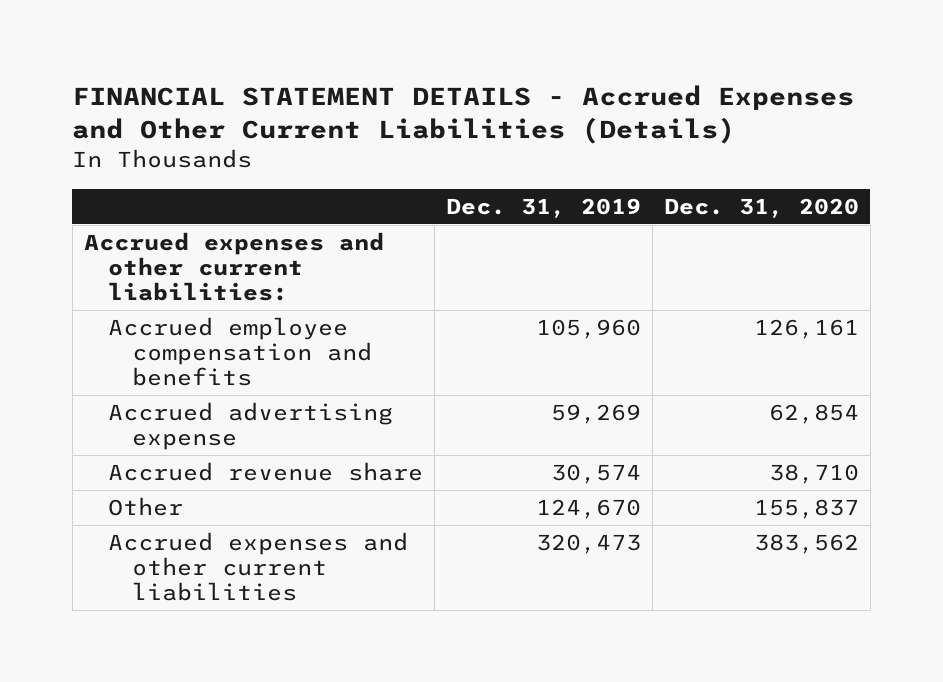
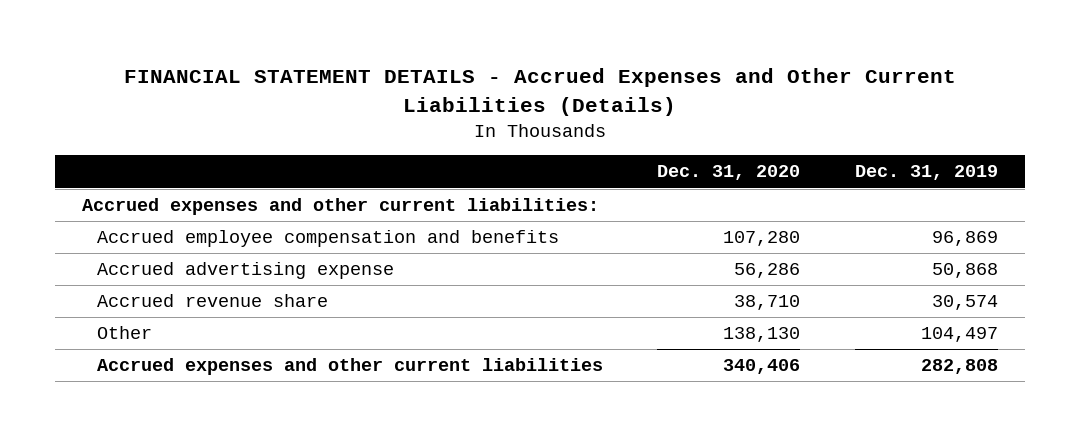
[535,319,641,340] 105,960 -> [931,231,998,247] 96,869
[753,319,859,340] 126,161 -> [723,231,801,247] 107,280
[550,404,641,425] 59,269 -> [931,263,998,279] 50,868
[768,404,859,425] 62,854 -> [734,263,801,279] 56,286
[535,499,641,520] 124,670 -> [920,327,998,343] 104,497
[753,499,859,520] 155,837 -> [723,327,801,343] 138,130
[535,534,641,555] 320,473 -> [920,359,998,375] 282,808
[753,534,859,555] 383,562 -> [723,359,801,375] 340,406

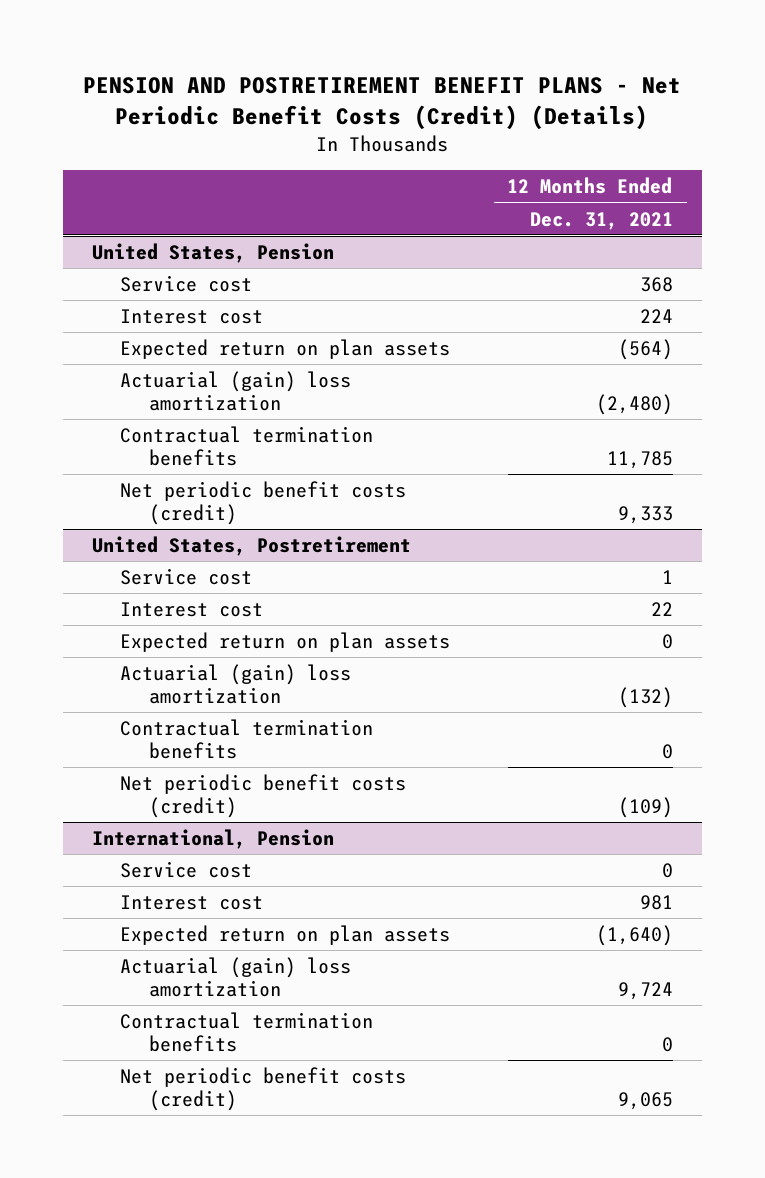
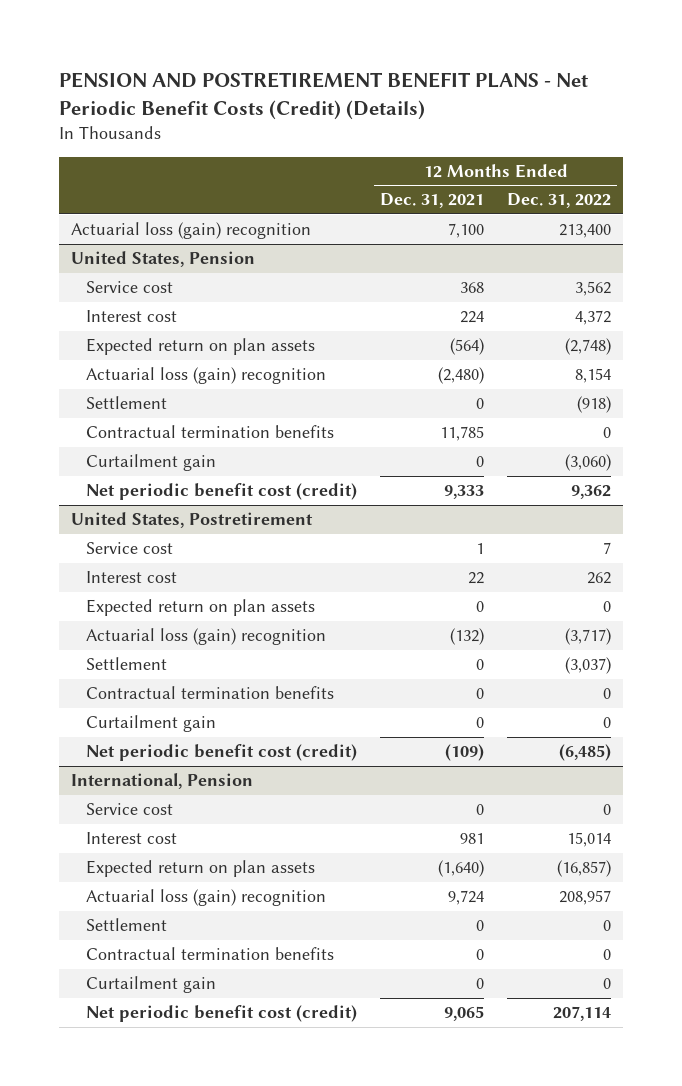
none -> [507,193,612,209] Dec. 31, 2022
none -> [70,222,311,240] Actuarial loss (gain) recognition
[120,371,352,412] Actuarial (gain) loss amortization -> [86,367,327,385] Actuarial loss (gain) recognition
none -> [86,396,168,410] Settlement
none -> [86,454,217,472] Curtailment gain
[120,481,407,526] Net periodic benefit costs (credit) -> [86,483,358,501] Net periodic benefit cost (credit)
[120,664,352,705] Actuarial (gain) loss amortization -> [86,628,327,646] Actuarial loss (gain) recognition
none -> [86,657,168,671] Settlement
none -> [86,715,217,733] Curtailment gain
[120,774,407,819] Net periodic benefit costs (credit) -> [86,744,358,762] Net periodic benefit cost (credit)
[120,957,352,998] Actuarial (gain) loss amortization -> [86,889,327,907] Actuarial loss (gain) recognition
none -> [86,918,168,932] Settlement
none -> [86,976,217,994] Curtailment gain
[120,1067,407,1112] Net periodic benefit costs (credit) -> [86,1005,358,1023] Net periodic benefit cost (credit)

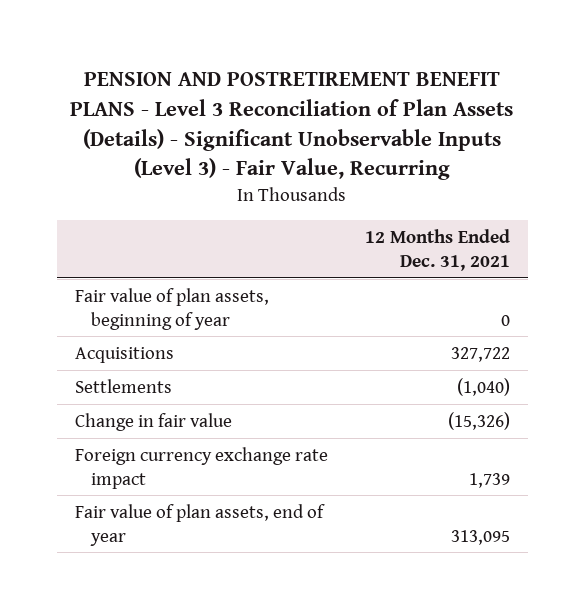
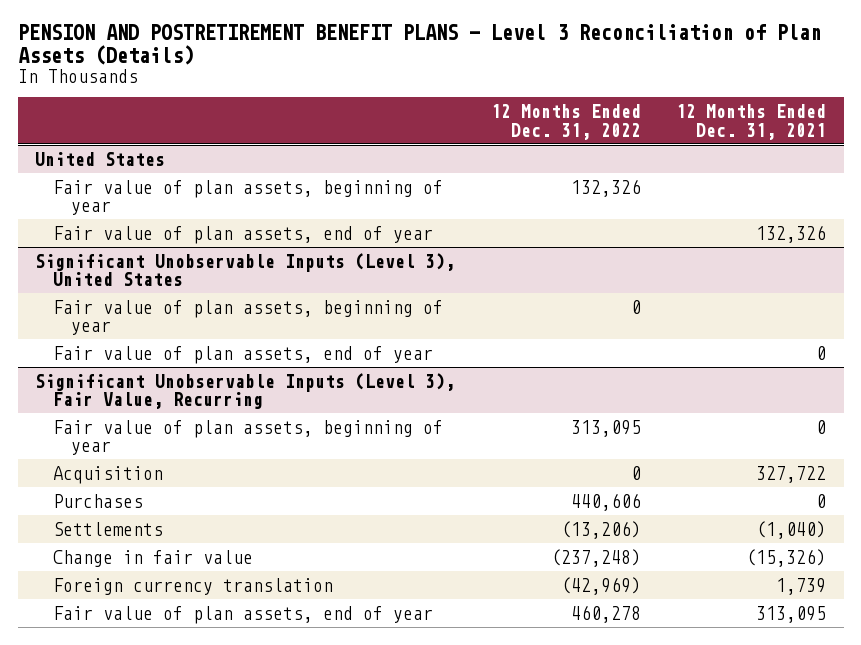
[70,72,514,181] PENSION AND POSTRETIREMENT BENEFIT PLANS - Level 3 Reconciliation of Plan Assets (Details) - Significant Unobservable Inputs (Level 3) - Fair Value, Recurring -> [17,24,821,66] PENSION AND POSTRETIREMENT BENEFIT PLANS - Level 3 Reconciliation of Plan Assets (Details)
none -> [490,104,641,140] 12 Months Ended Dec. 31, 2022
none -> [35,151,166,166] United States
none -> [53,179,444,216] Fair value of plan assets, beginning of year
none -> [53,225,434,244] Fair value of plan assets, end of year
none -> [35,252,456,287] Significant Unobservable Inputs (Level 3), United States
none -> [53,299,444,336] Fair value of plan assets, beginning of year
none -> [53,345,434,364] Fair value of plan assets, end of year
none -> [35,372,456,410] Significant Unobservable Inputs (Level 3), Fair Value, Recurring
[74,346,174,363] Acquisitions -> [53,465,164,484] Acquisition
none -> [53,493,144,508] Purchases
[74,446,328,489] Foreign currency exchange rate impact -> [53,577,334,595] Foreign currency translation

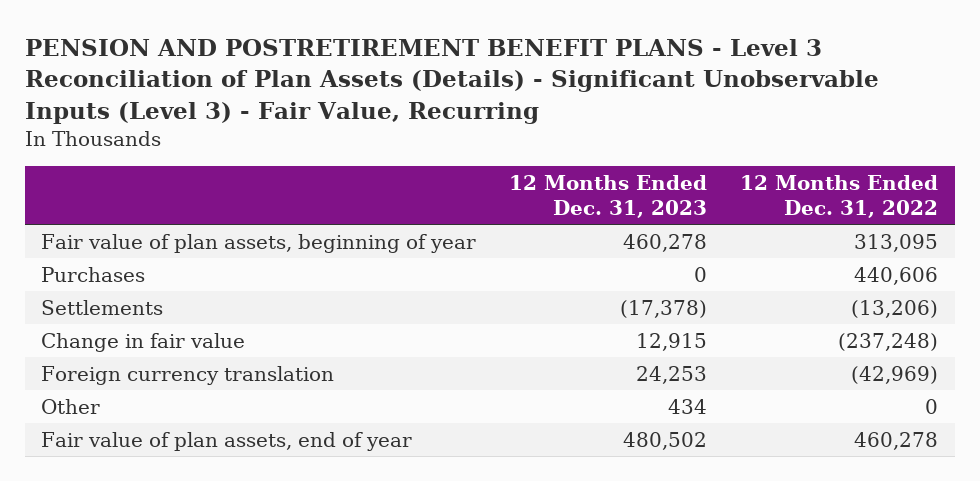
[17,24,821,66] PENSION AND POSTRETIREMENT BENEFIT PLANS - Level 3 Reconciliation of Plan Assets (Details) -> [24,39,879,124] PENSION AND POSTRETIREMENT BENEFIT PLANS - Level 3 Reconciliation of Plan Assets (Details) - Significant Unobservable Inputs (Level 3) - Fair Value, Recurring
[676,104,827,140] 12 Months Ended Dec. 31, 2021 -> none
none -> [509,174,708,219] 12 Months Ended Dec. 31, 2023
[35,151,166,166] United States -> none
[53,179,444,216] Fair value of plan assets, beginning of year -> none
[53,225,434,244] Fair value of plan assets, end of year -> none
[35,252,456,287] Significant Unobservable Inputs (Level 3), United States -> none
[53,299,444,336] Fair value of plan assets, beginning of year -> none
[53,345,434,364] Fair value of plan assets, end of year -> none
[35,372,456,410] Significant Unobservable Inputs (Level 3), Fair Value, Recurring -> none
[53,465,164,484] Acquisition -> none
none -> [41,398,101,414] Other

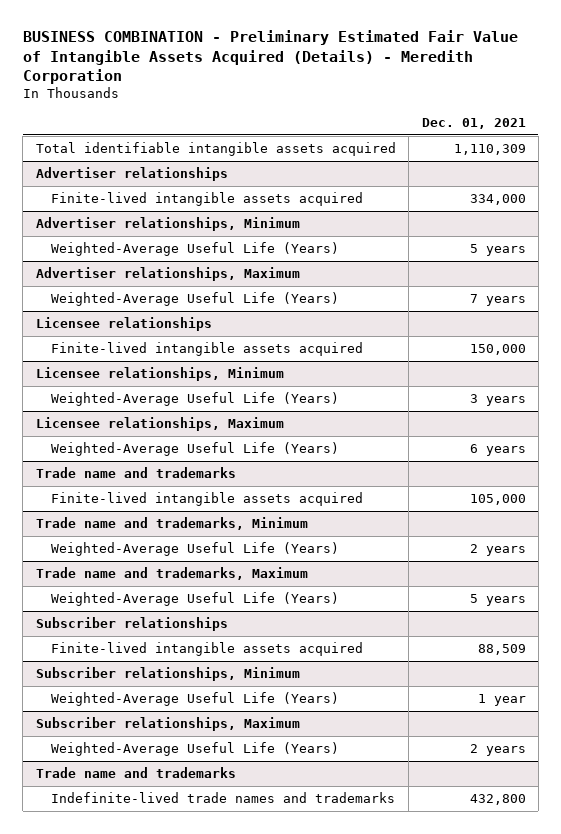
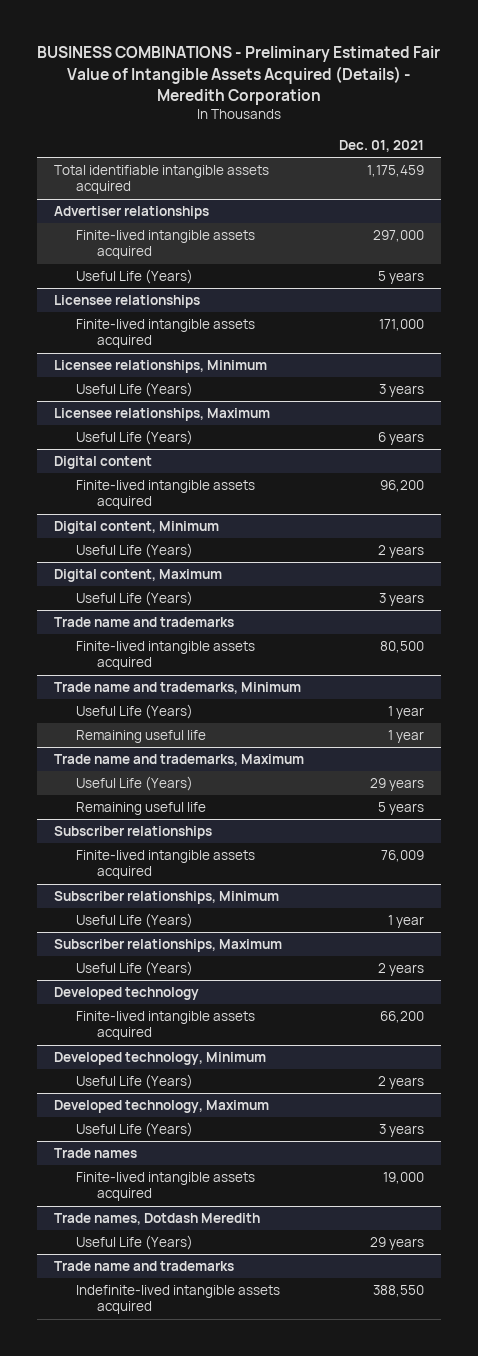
[22,30,518,84] BUSINESS COMBINATION - Preliminary Estimated Fair Value of Intangible Assets Acquired (Details) - Meredith Corporation -> [36,46,440,105] BUSINESS COMBINATIONS - Preliminary Estimated Fair Value of Intangible Assets Acquired (Details) - Meredith Corporation
[453,143,526,155] 1,110,309 -> [366,165,424,178] 1,175,459
[35,216,300,231] Advertiser relationships, Minimum -> none
[35,266,300,281] Advertiser relationships, Maximum -> none
[51,291,340,306] Weighted-Average Useful Life (Years) -> none
[469,193,526,205] 334,000 -> [372,230,424,243] 297,000
[51,241,340,256] Weighted-Average Useful Life (Years) -> [75,269,193,285] Useful Life (Years)
[469,343,526,355] 150,000 -> [378,319,424,332] 171,000
[51,391,340,406] Weighted-Average Useful Life (Years) -> [75,382,193,398] Useful Life (Years)
[51,441,340,456] Weighted-Average Useful Life (Years) -> [75,430,193,446] Useful Life (Years)
none -> [54,456,153,470] Digital content
none -> [75,480,255,510] Finite-lived intangible assets acquired
none -> [54,521,220,535] Digital content, Minimum
none -> [75,543,193,559] Useful Life (Years)
none -> [54,569,223,583] Digital content, Maximum
none -> [75,591,193,607] Useful Life (Years)
[469,493,526,505] 105,000 -> [379,641,424,654] 80,500
[51,541,340,556] Weighted-Average Useful Life (Years) -> [75,704,193,720] Useful Life (Years)
[469,543,526,556] 2 years -> [387,706,424,720] 1 year
none -> [75,730,206,744] Remaining useful life
[51,591,340,606] Weighted-Average Useful Life (Years) -> [75,776,193,792] Useful Life (Years)
[469,593,526,606] 5 years -> [369,778,424,792] 29 years
none -> [75,802,206,816] Remaining useful life
[477,643,526,655] 88,509 -> [380,850,424,863] 76,009
[51,691,340,706] Weighted-Average Useful Life (Years) -> [75,913,193,929] Useful Life (Years)
[51,741,340,756] Weighted-Average Useful Life (Years) -> [75,961,193,977] Useful Life (Years)
none -> [54,987,200,1001] Developed technology
none -> [75,1011,255,1041] Finite-lived intangible assets acquired
none -> [54,1052,267,1066] Developed technology, Minimum
none -> [75,1074,193,1090] Useful Life (Years)
none -> [54,1100,270,1114] Developed technology, Maximum
none -> [75,1122,193,1138] Useful Life (Years)
none -> [54,1148,138,1159] Trade names
none -> [75,1172,255,1202] Finite-lived intangible assets acquired
none -> [54,1213,261,1226] Trade names, Dotdash Meredith
none -> [75,1235,193,1251] Useful Life (Years)
[51,791,396,803] Indefinite-lived trade names and trademarks -> [75,1285,280,1315] Indefinite-lived intangible assets acquired
[469,793,526,805] 432,800 -> [372,1285,424,1298] 388,550

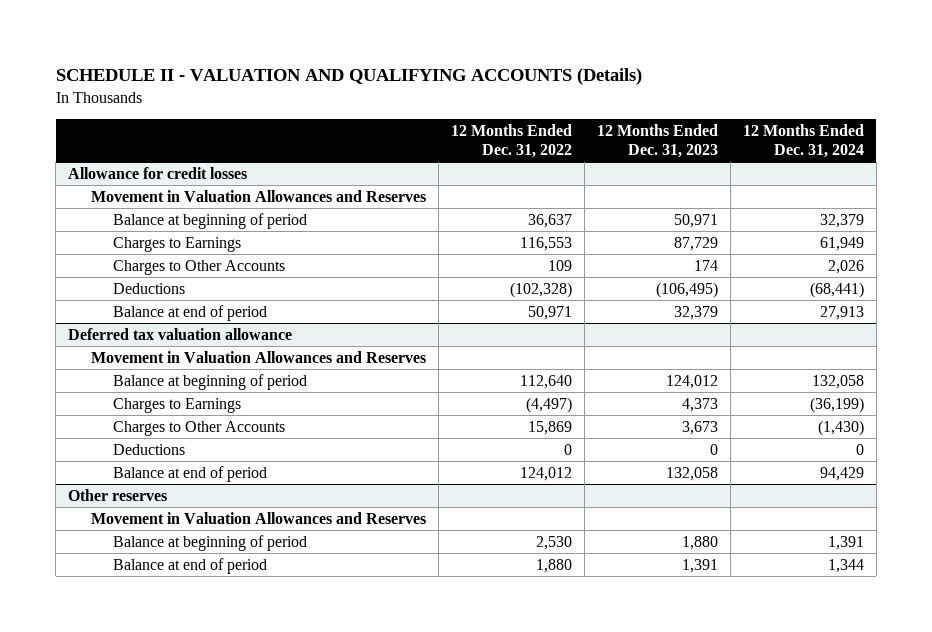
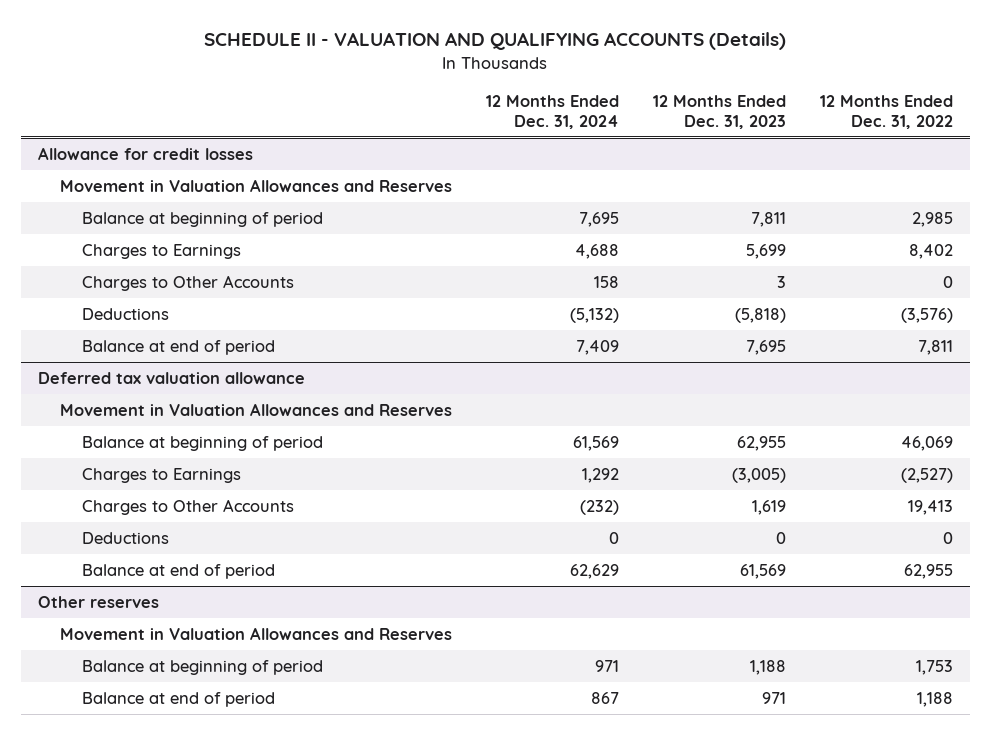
[527,213,572,228] 36,637 -> [912,211,954,227] 2,985
[673,213,718,228] 50,971 -> [750,211,786,227] 7,811
[819,213,864,228] 32,379 -> [578,211,619,227] 7,695
[519,236,572,251] 116,553 -> [909,243,954,259] 8,402
[673,236,718,251] 87,729 -> [745,243,786,259] 5,699
[819,236,864,251] 61,949 -> [574,243,619,259] 4,688
[547,259,572,271] 109 -> [943,275,954,288] 0
[693,259,718,271] 174 -> [776,275,786,288] 3
[827,259,864,274] 2,026 -> [593,275,619,288] 158
[509,281,572,298] (102,328) -> [901,307,954,323] (3,576)
[655,281,718,298] (106,495) -> [734,307,786,323] (5,818)
[809,281,864,298] (68,441) -> [569,307,619,323] (5,132)
[527,305,572,320] 50,971 -> [918,339,954,355] 7,811
[673,305,718,320] 32,379 -> [745,339,786,355] 7,695
[819,305,864,320] 27,913 -> [575,339,619,355] 7,409
[519,374,572,389] 112,640 -> [901,435,954,451] 46,069
[665,374,718,389] 124,012 -> [736,435,786,451] 62,955
[811,374,864,389] 132,058 -> [572,435,619,451] 61,569
[525,396,572,413] (4,497) -> [901,467,954,483] (2,527)
[681,397,718,412] 4,373 -> [731,467,786,483] (3,005)
[809,396,864,413] (36,199) -> [581,467,619,483] 1,292
[527,420,572,435] 15,869 -> [908,499,954,515] 19,413
[681,420,718,435] 3,673 -> [751,499,786,515] 1,619
[817,419,864,436] (1,430) -> [579,499,619,515] (232)
[519,466,572,481] 124,012 -> [904,563,954,579] 62,955
[665,466,718,481] 132,058 -> [739,563,786,579] 61,569
[819,466,864,481] 94,429 -> [569,563,619,579] 62,629
[535,535,572,550] 2,530 -> [916,659,954,675] 1,753
[681,535,718,550] 1,880 -> [749,659,786,675] 1,188
[827,535,864,550] 1,391 -> [594,659,619,672] 971
[535,558,572,573] 1,880 -> [917,691,954,707] 1,188
[681,558,718,573] 1,391 -> [761,691,786,704] 971
[827,558,864,573] 1,344 -> [590,691,619,704] 867

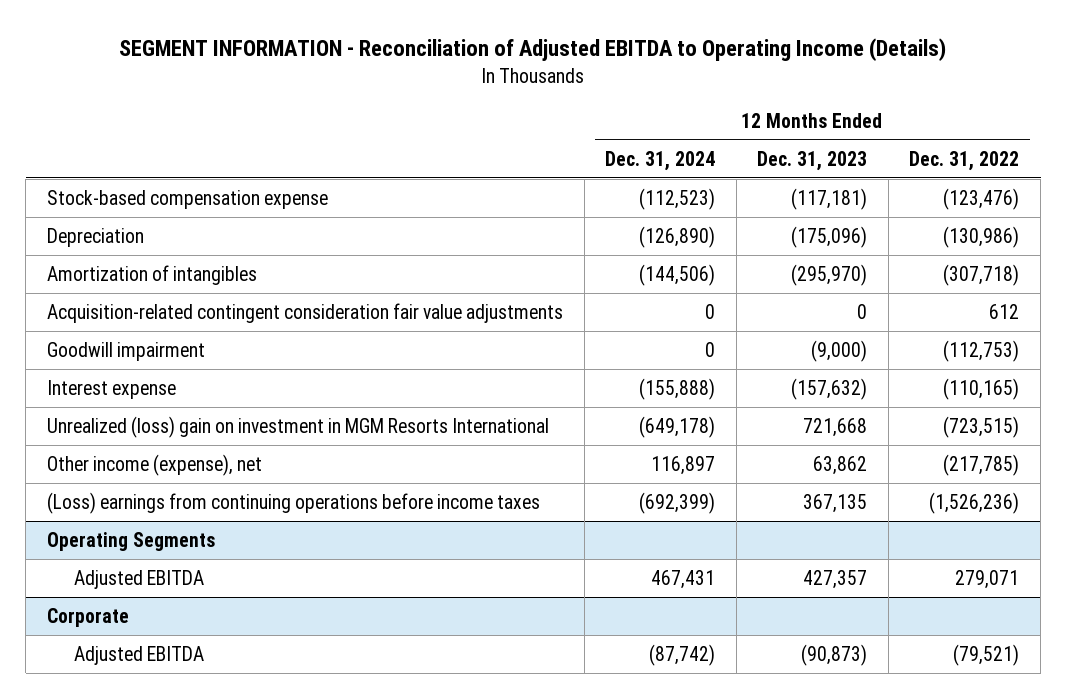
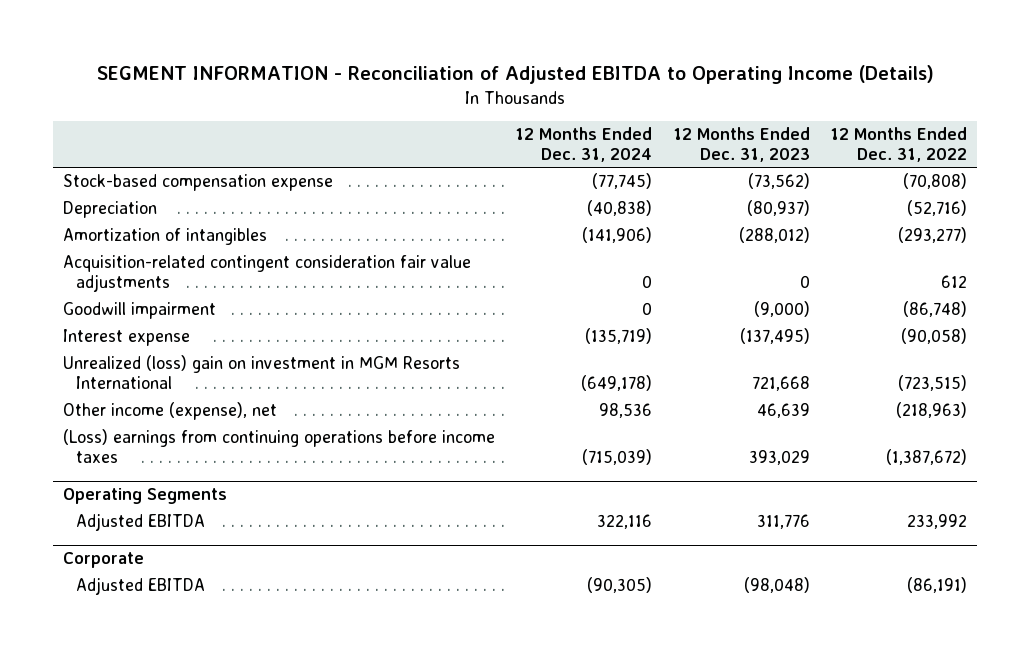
[639,187,716,210] (112,523) -> [592,173,653,190] (77,745)
[791,187,868,210] (117,181) -> [747,173,810,190] (73,562)
[943,187,1020,210] (123,476) -> [902,173,967,190] (70,808)
[639,225,716,248] (126,890) -> [587,200,653,217] (40,838)
[791,225,868,248] (175,096) -> [746,200,810,217] (80,937)
[943,225,1020,248] (130,986) -> [906,200,967,217] (52,716)
[639,263,716,286] (144,506) -> [582,227,653,244] (141,906)
[791,263,868,286] (295,970) -> [738,227,810,244] (288,012)
[943,263,1020,286] (307,718) -> [897,227,967,244] (293,277)
[943,339,1020,362] (112,753) -> [902,301,967,318] (86,748)
[639,377,716,400] (155,888) -> [585,328,653,345] (135,719)
[791,377,868,400] (157,632) -> [739,328,810,345] (137,495)
[943,377,1020,400] (110,165) -> [900,328,967,345] (90,058)
[651,455,716,475] 116,897 -> [599,403,653,419] 98,536
[813,455,868,475] 63,862 -> [756,403,810,419] 46,639
[943,453,1020,476] (217,785) -> [895,402,967,419] (218,963)
[639,491,716,514] (692,399) -> [582,449,653,466] (715,039)
[803,493,868,513] 367,135 -> [748,450,810,466] 393,029
[929,491,1020,514] (1,526,236) -> [885,449,967,466] (1,387,672)
[651,569,716,589] 467,431 -> [597,514,653,530] 322,116
[803,569,868,589] 427,357 -> [756,514,810,530] 311,776
[955,569,1020,589] 279,071 -> [906,514,967,530] 233,992
[649,643,716,666] (87,742) -> [587,577,653,594] (90,305)
[801,643,868,666] (90,873) -> [743,577,810,594] (98,048)
[953,643,1020,666] (79,521) -> [906,577,967,594] (86,191)

